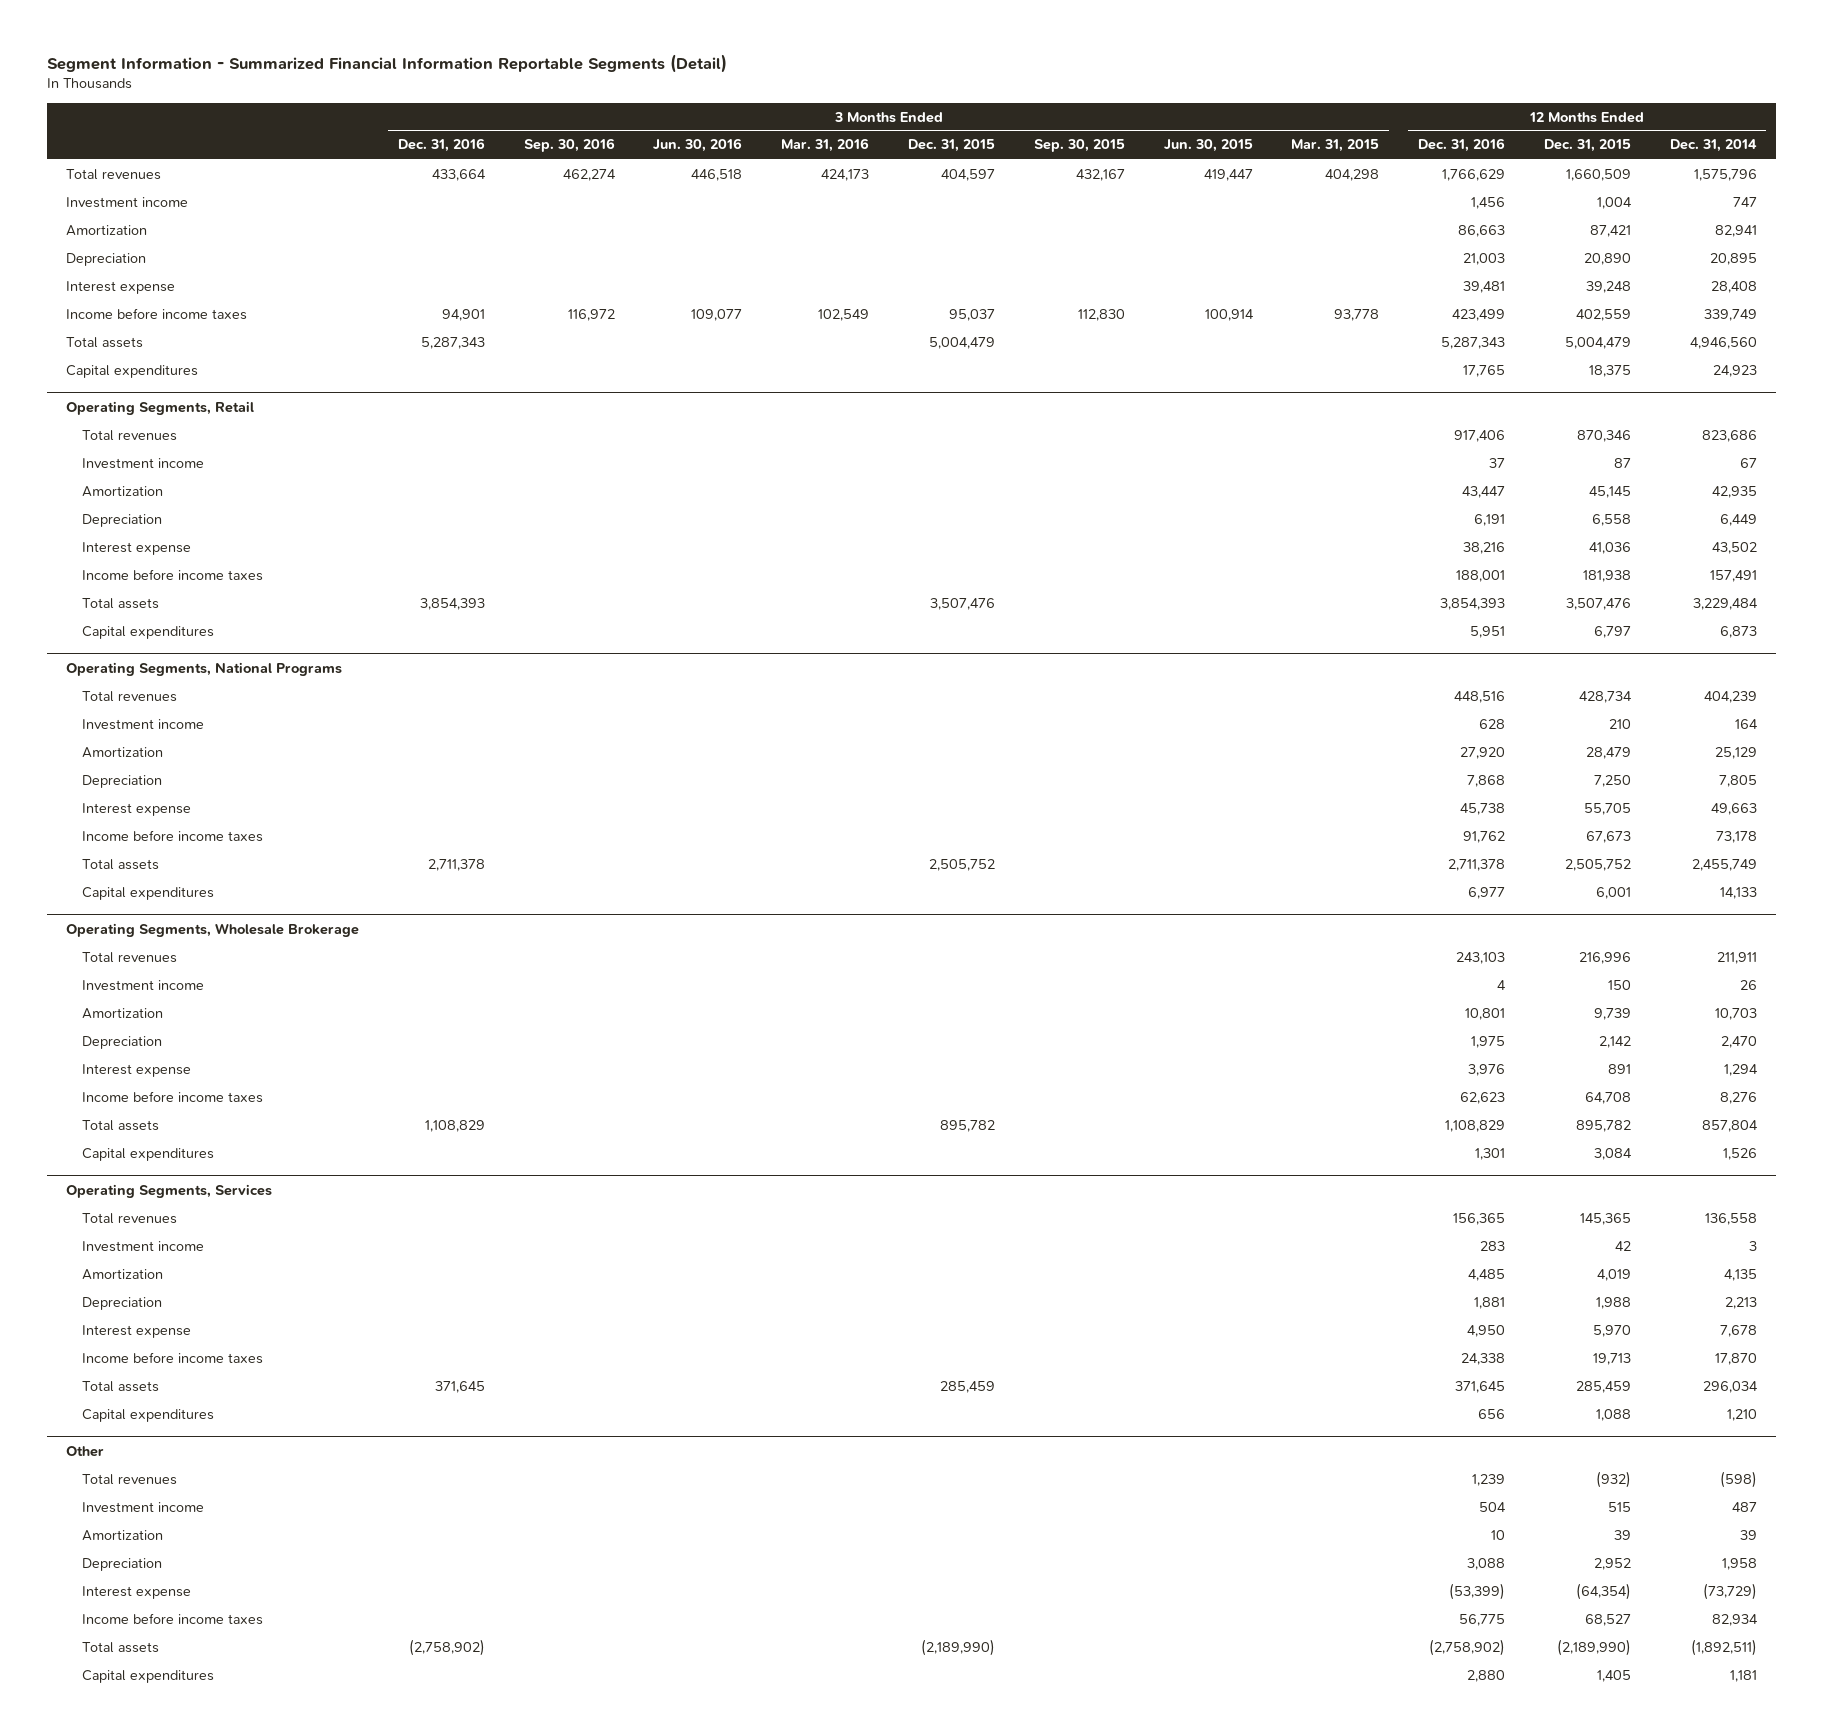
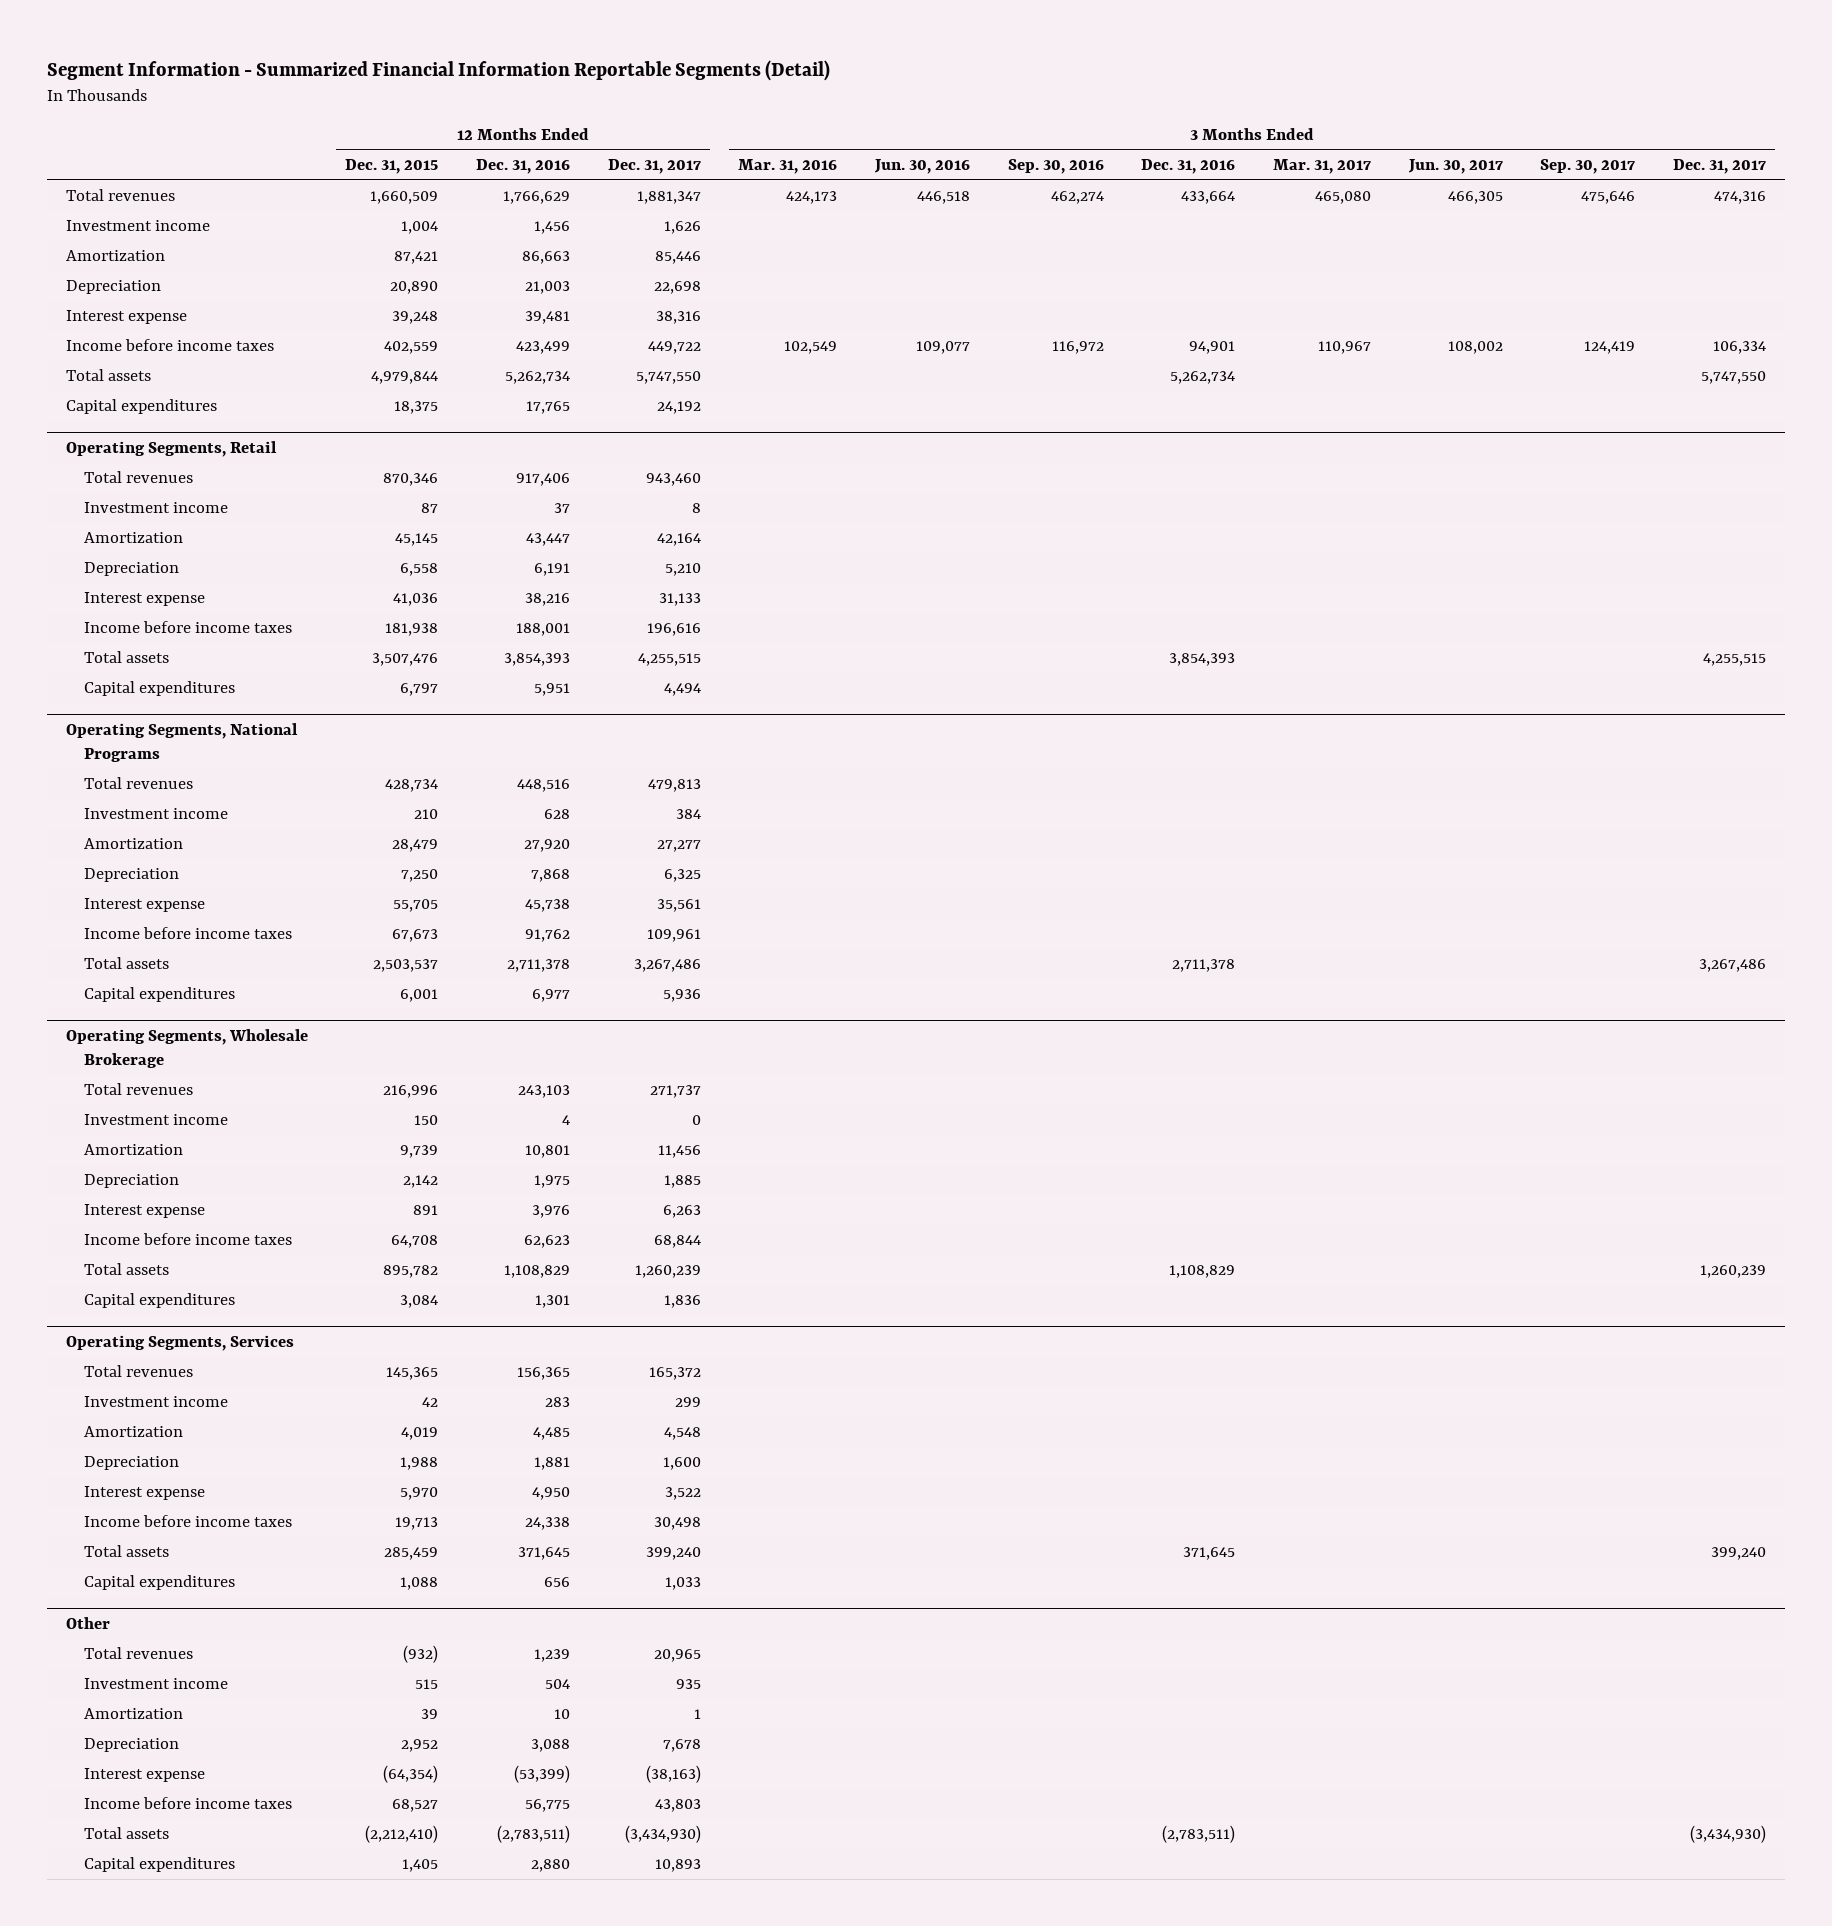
[907,139,995,153] Dec. 31, 2015 -> none
[1033,139,1125,153] Sep. 30, 2015 -> none
[1163,139,1253,153] Jun. 30, 2015 -> none
[1291,139,1380,153] Mar. 31, 2015 -> none
[1669,139,1757,153] Dec. 31, 2014 -> none
none -> [607,158,701,174] Dec. 31, 2017
none -> [1272,158,1371,174] Mar. 31, 2017
none -> [1407,158,1503,174] Jun. 30, 2017
none -> [1540,158,1636,174] Sep. 30, 2017
none -> [1672,158,1766,174] Dec. 31, 2017
[420,336,485,349] 5,287,343 -> [1170,371,1236,385] 5,262,734
[1441,336,1506,349] 5,287,343 -> [505,371,571,385] 5,262,734
[1564,336,1631,349] 5,004,479 -> [371,371,439,385] 4,979,844
[1564,858,1631,871] 2,505,752 -> [373,959,439,973] 2,503,537
[408,1638,485,1656] (2,758,902) -> [1162,1825,1236,1844] (2,783,511)
[1429,1638,1506,1656] (2,758,902) -> [497,1825,571,1844] (2,783,511)
[1556,1638,1631,1656] (2,189,990) -> [365,1825,439,1844] (2,212,410)

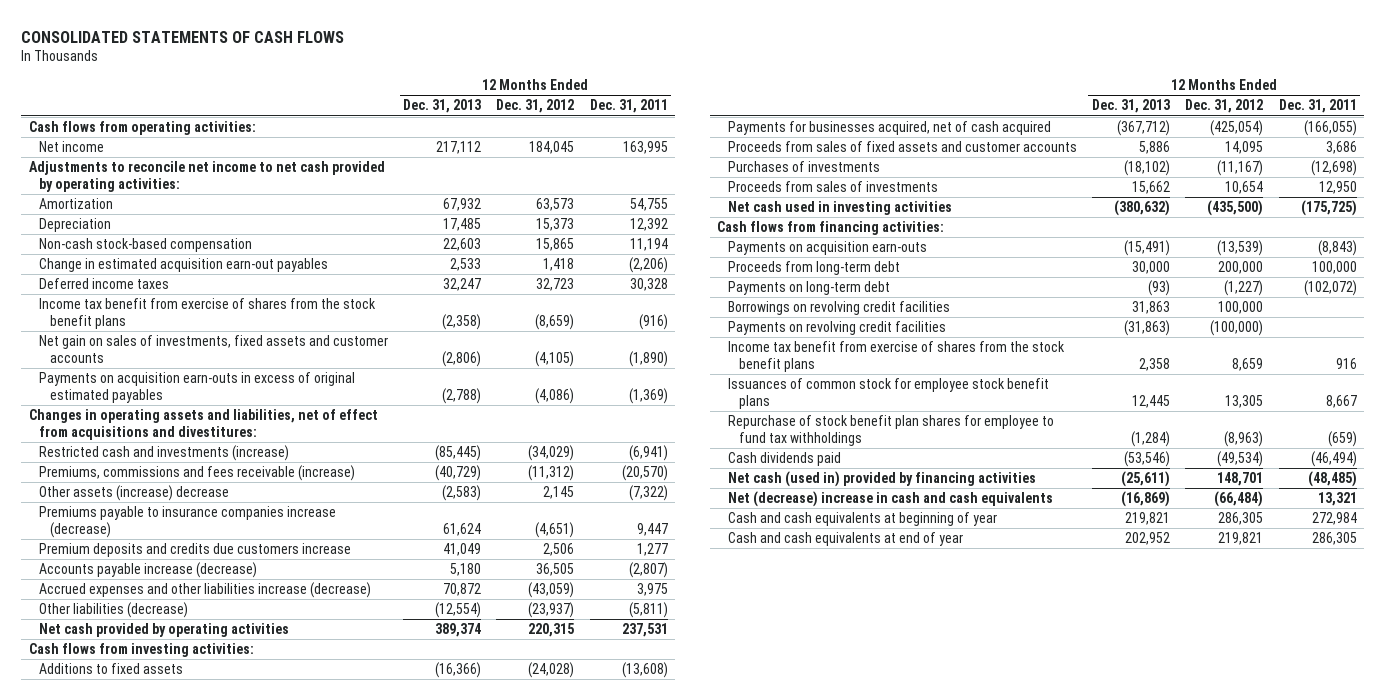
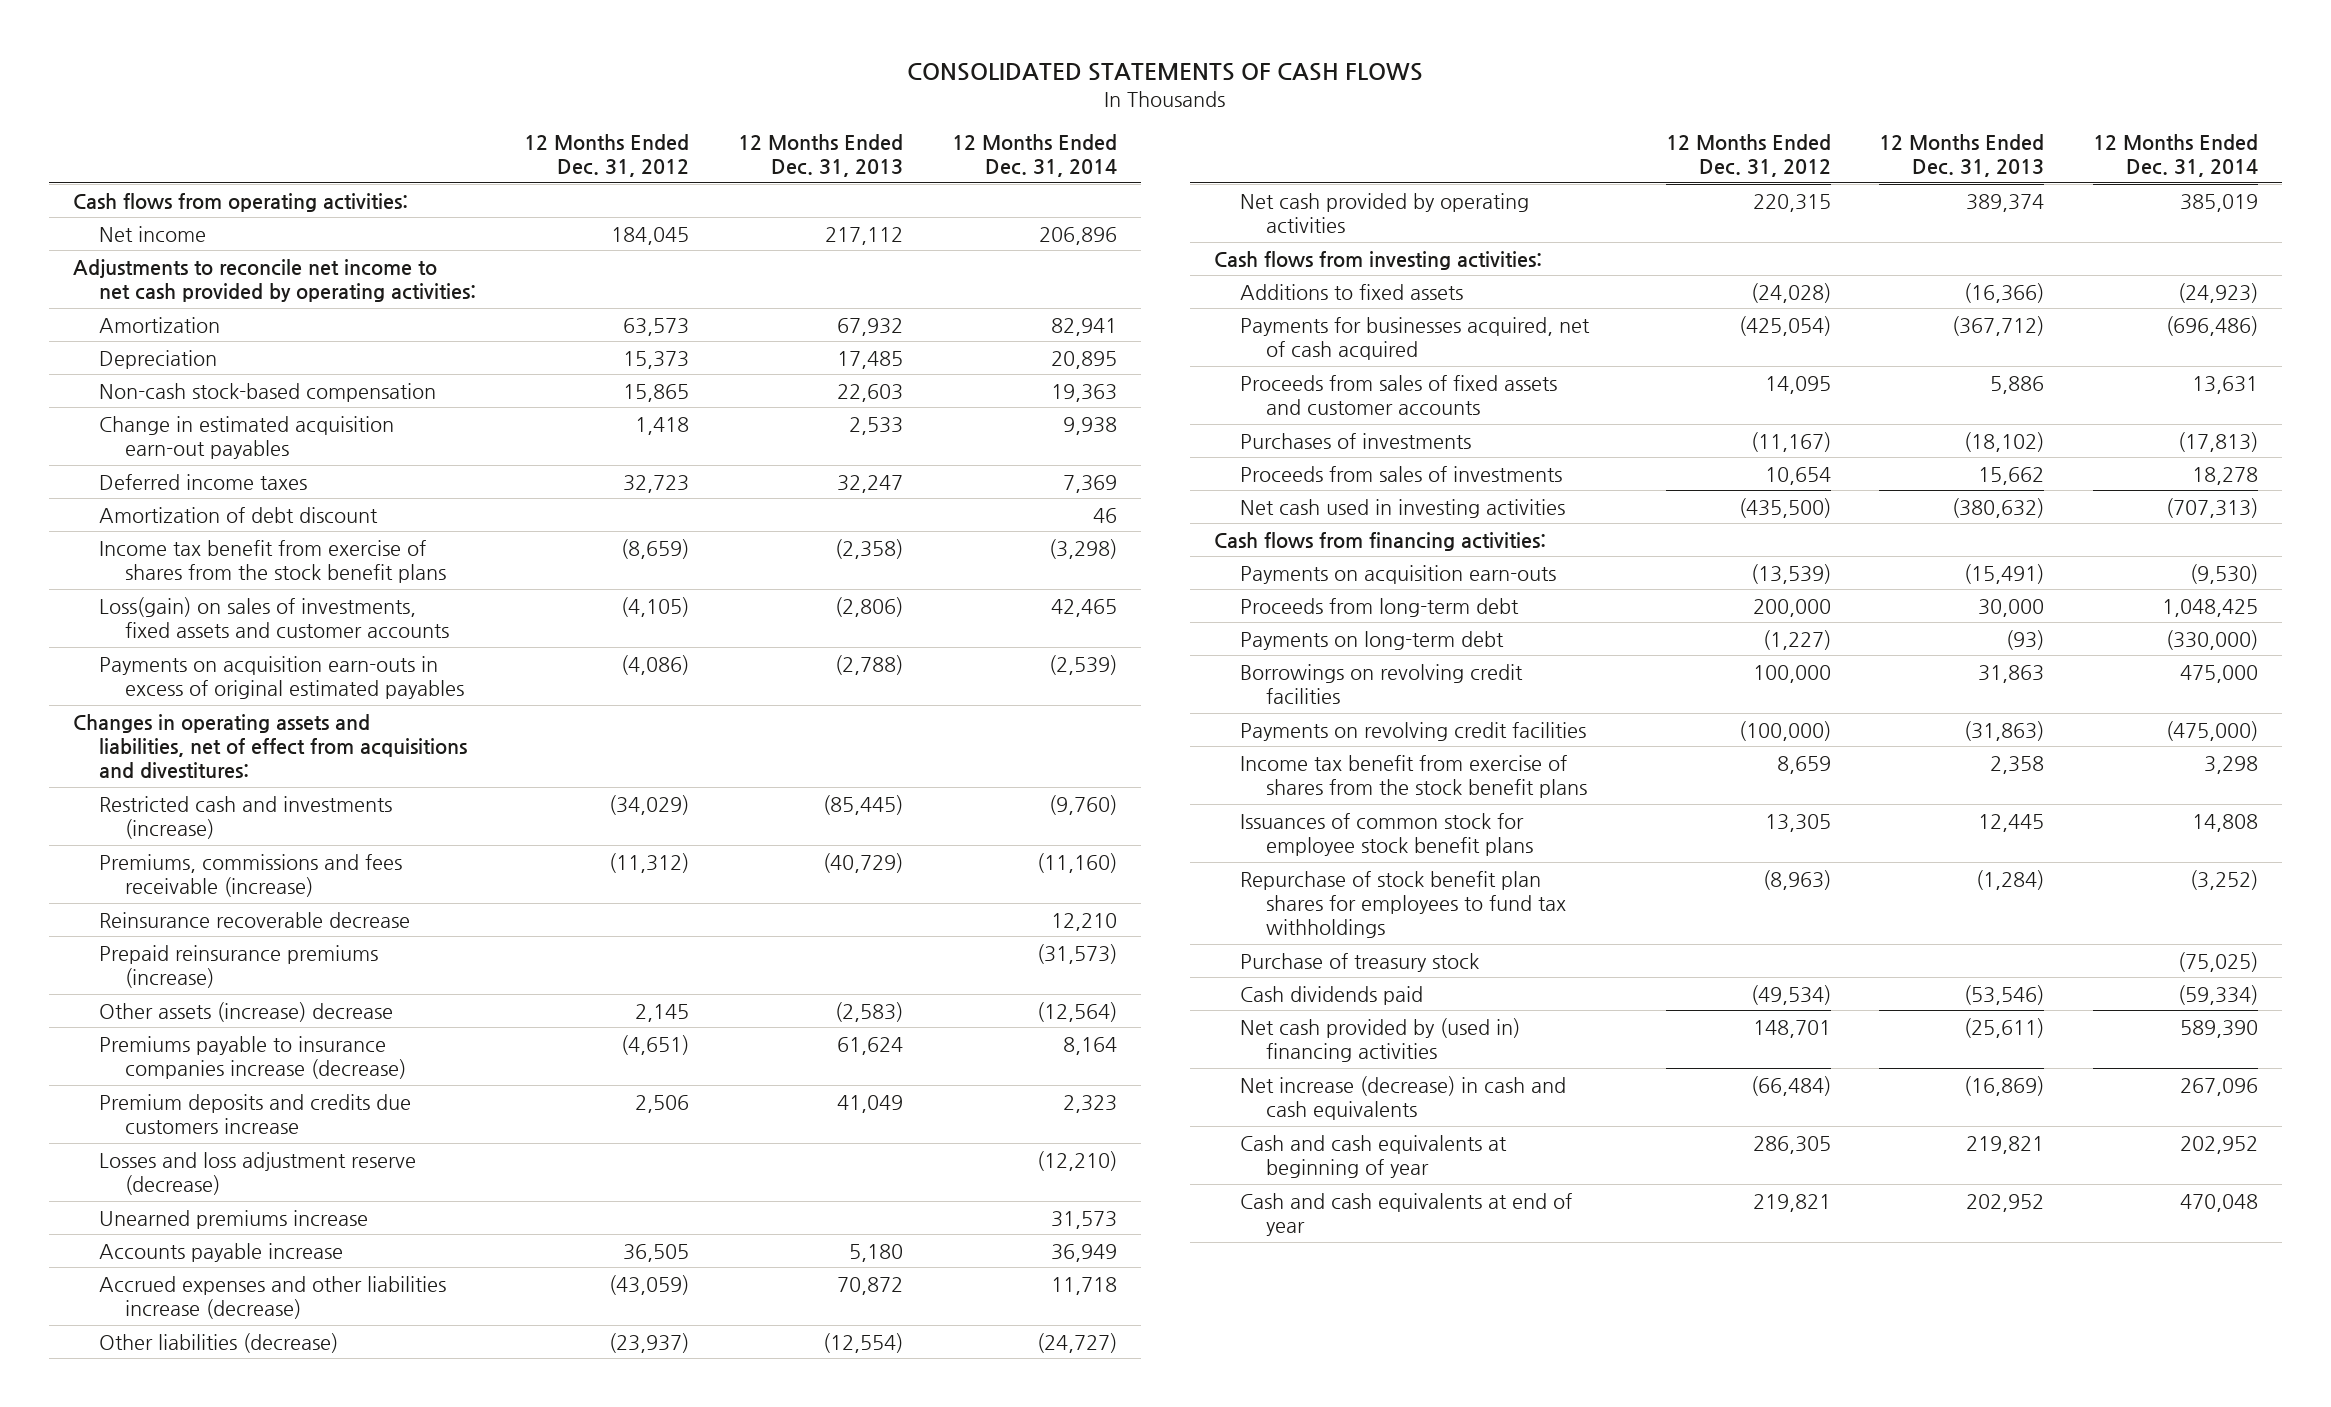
[589,99,668,114] Dec. 31, 2011 -> none
none -> [951,133,1117,178] 12 Months Ended Dec. 31, 2014
none -> [98,506,378,523] Amortization of debt discount
[39,335,389,363] Net gain on sales of investments, fixed assets and customer accounts -> [98,596,449,638] Loss(gain) on sales of investments, fixed assets and customer accounts
none -> [98,911,410,928] Reinsurance recoverable decrease
none -> [98,944,378,988] Prepaid reinsurance premiums (increase)
none -> [98,1151,416,1195] Losses and loss adjustment reserve (decrease)
none -> [98,1209,368,1229] Unearned premiums increase
[39,562,258,579] Accounts payable increase (decrease) -> [98,1242,343,1262] Accounts payable increase
[728,415,1055,446] Repurchase of stock benefit plan shares for employee to fund tax withholdings -> [1239,870,1566,939] Repurchase of stock benefit plan shares for employees to fund tax withholdings
none -> [1239,952,1479,972] Purchase of treasury stock
[728,471,1037,488] Net cash (used in) provided by financing activities -> [1239,1017,1520,1062] Net cash provided by (used in) financing activities
[728,491,1054,508] Net (decrease) increase in cash and cash equivalents -> [1239,1075,1566,1120] Net increase (decrease) in cash and cash equivalents

